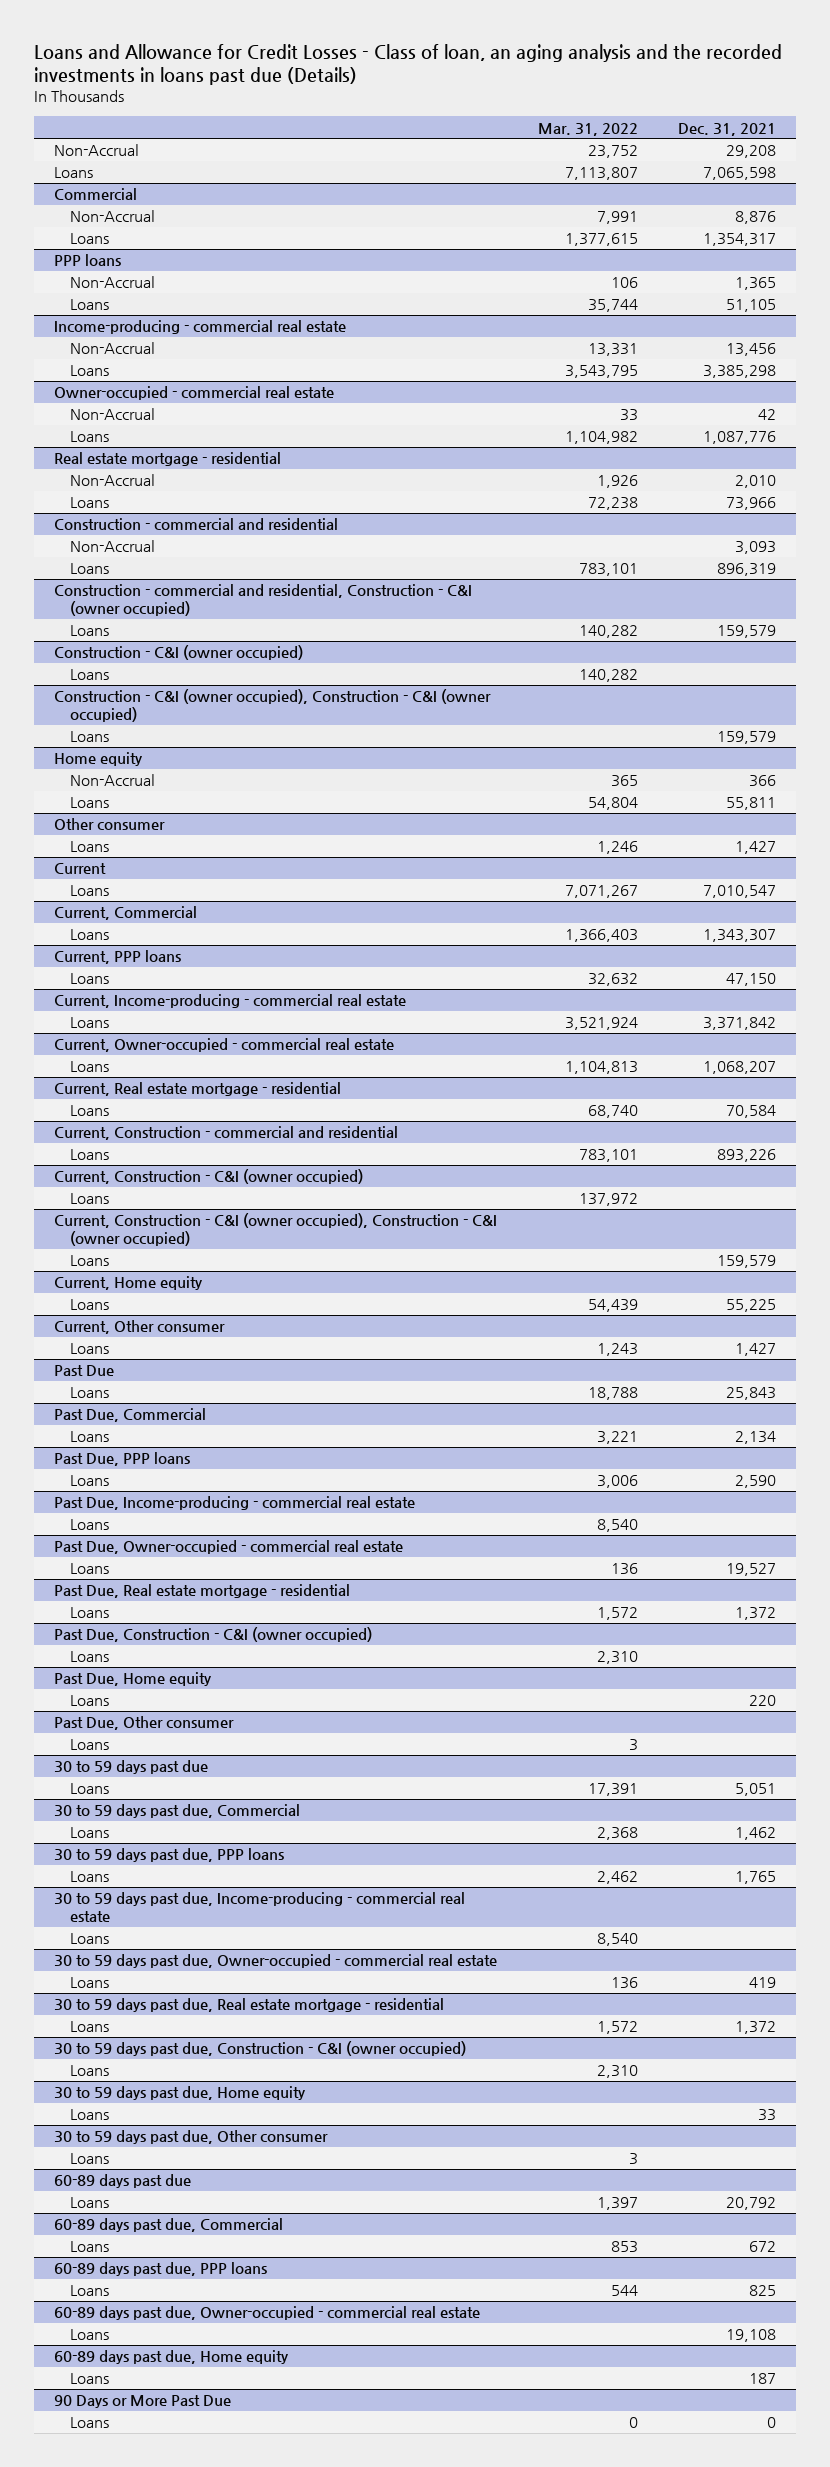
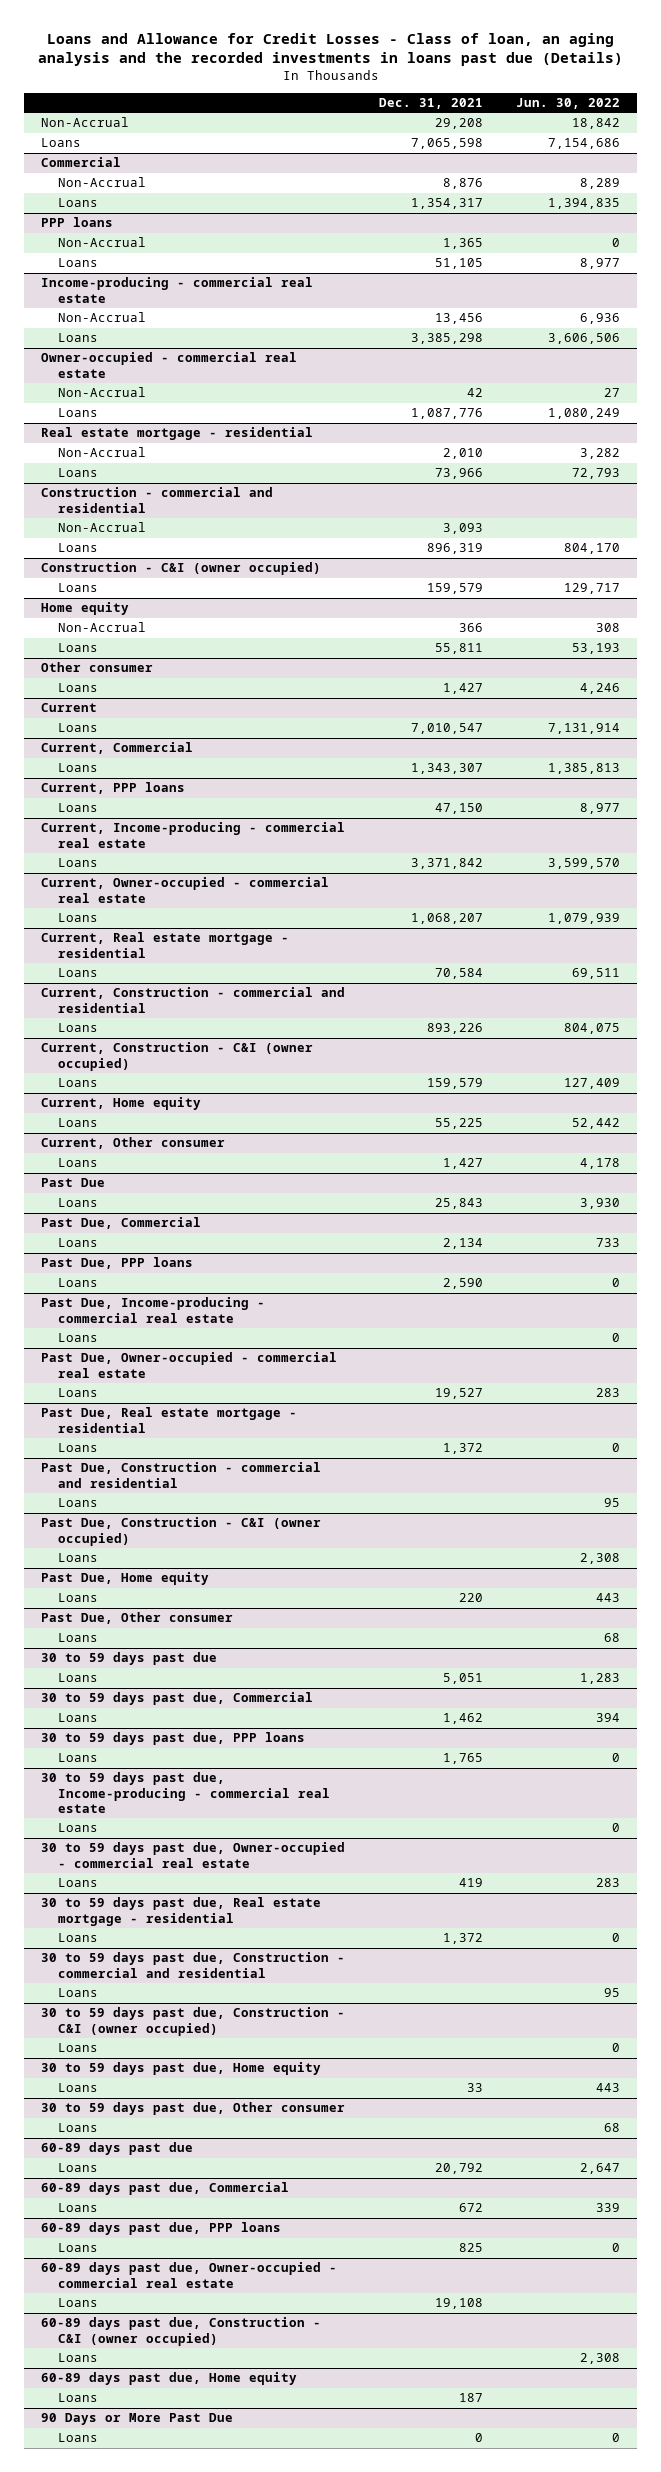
[537,122,638,136] Mar. 31, 2022 -> none
none -> [516,98,621,110] Jun. 30, 2022
[54,584,473,617] Construction - commercial and residential, Construction - C&I (owner occupied) -> none
[69,625,109,637] Loans -> none
[69,669,109,681] Loans -> none
[54,689,492,723] Construction - C&I (owner occupied), Construction - C&I (owner occupied) -> none
[69,1193,109,1205] Loans -> none
[54,1213,498,1247] Current, Construction - C&I (owner occupied), Construction - C&I (owner occupied) -> none
none -> [41,1462,322,1488] Past Due, Construction - commercial and residential
none -> [58,1498,99,1508] Loans
none -> [41,1952,346,1978] 30 to 59 days past due, Construction - commercial and residential
none -> [58,1988,99,1998] Loans
none -> [41,2317,322,2346] 60-89 days past due, Construction - C&I (owner occupied)
none -> [58,2353,99,2363] Loans

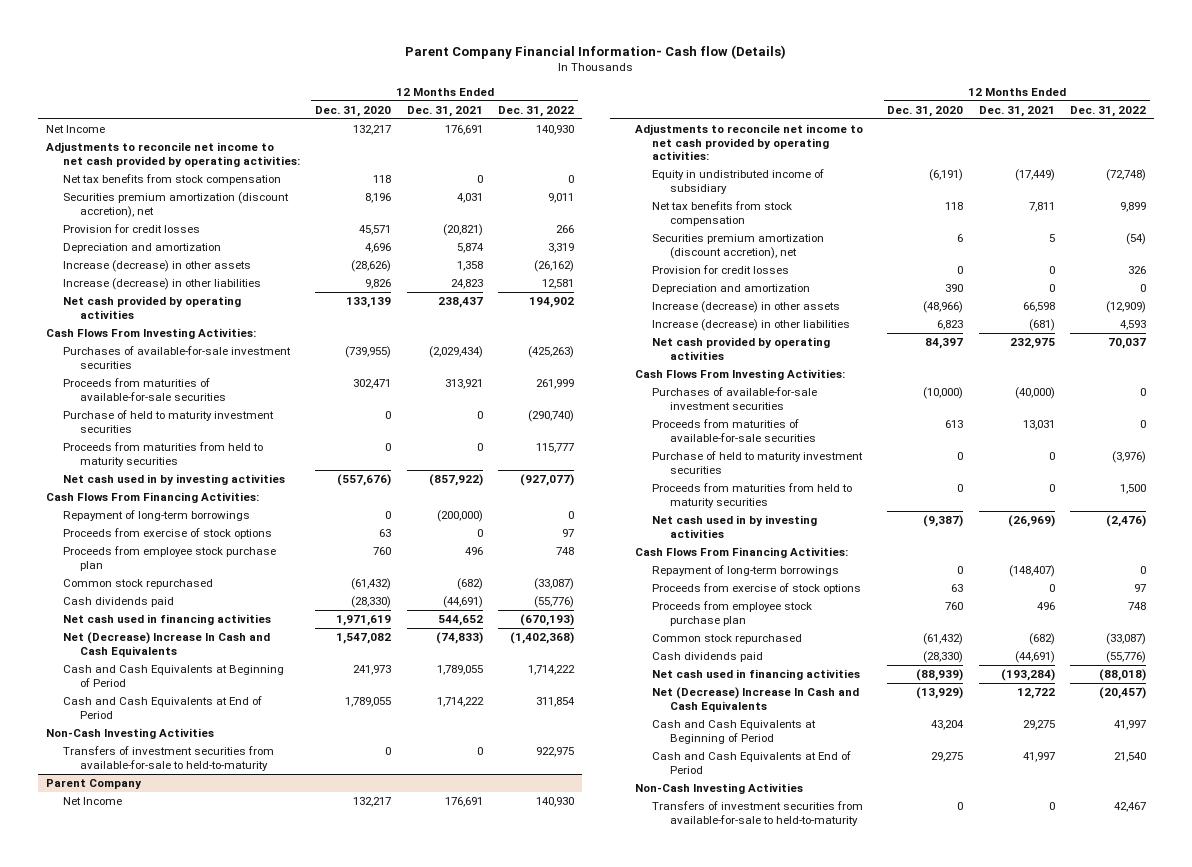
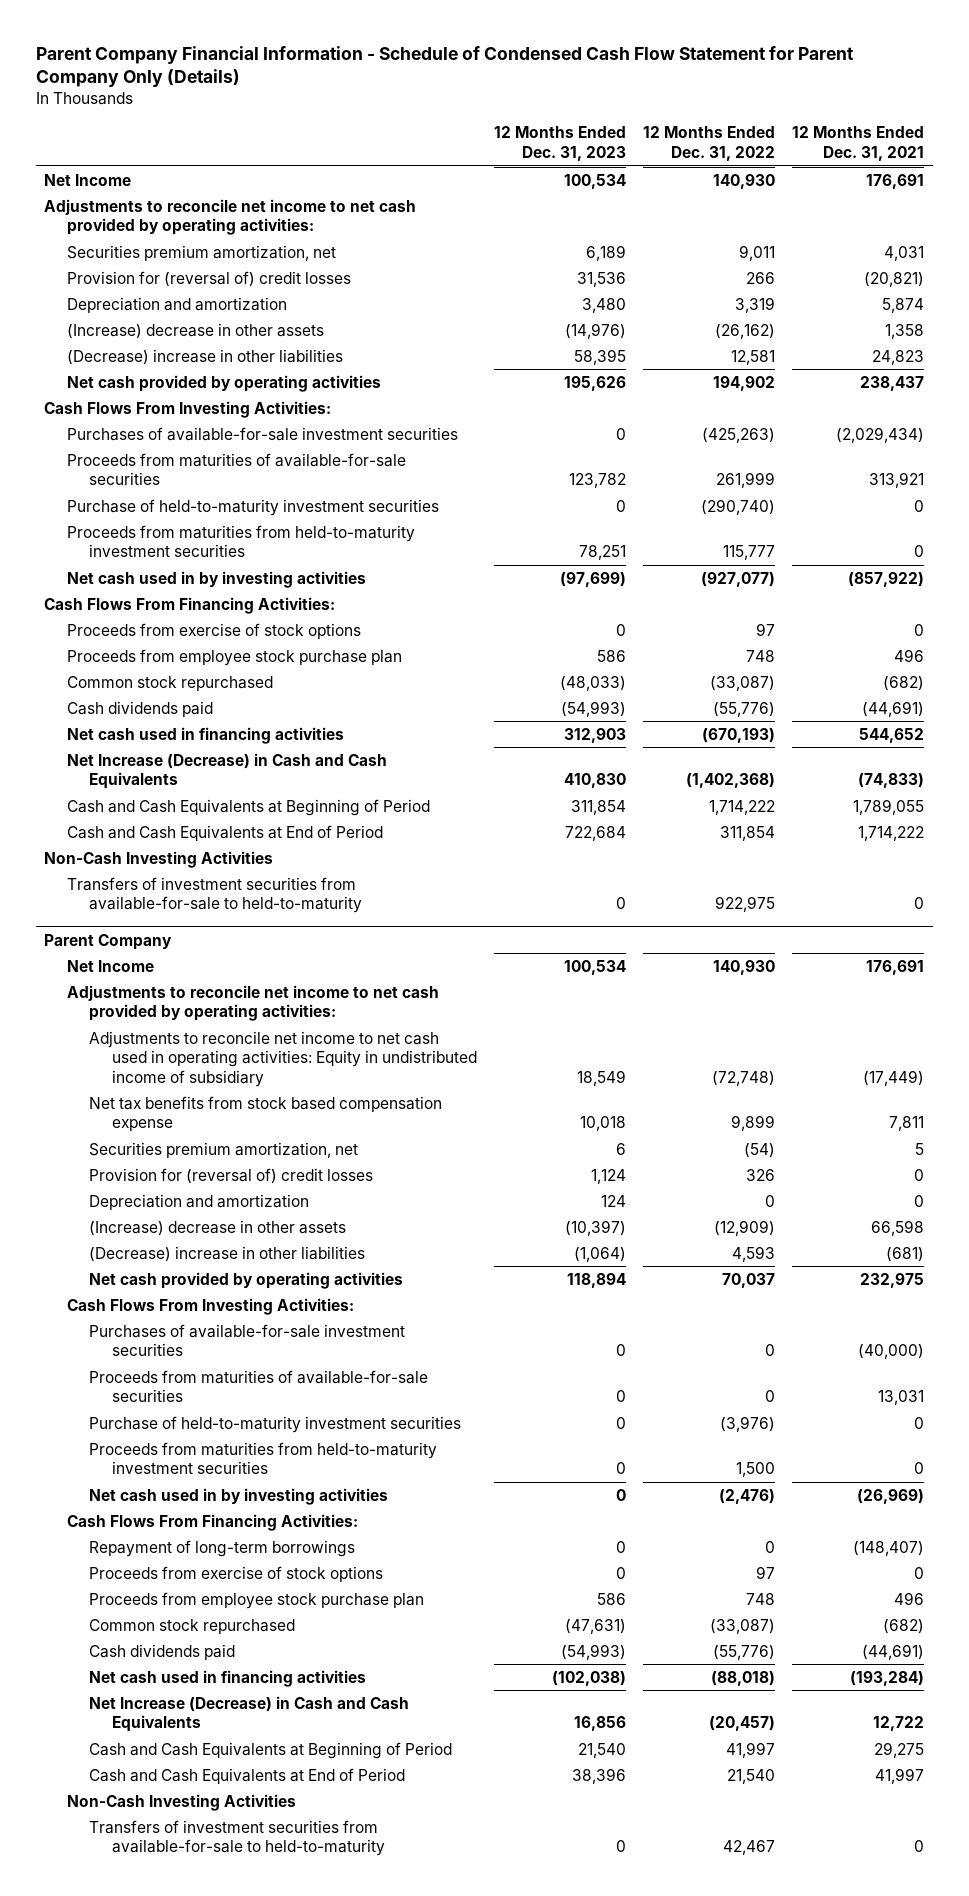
[404,44,786,59] Parent Company Financial Information- Cash flow (Details) -> [35,45,854,88] Parent Company Financial Information - Schedule of Condensed Cash Flow Statement for Parent Company Only (Details)
[315,105,392,117] Dec. 31, 2020 -> none
none -> [493,126,626,161] 12 Months Ended Dec. 31, 2023
[62,174,281,186] Net tax benefits from stock compensation -> none
[62,192,289,218] Securities premium amortization (discount accretion), net -> [66,244,336,261] Securities premium amortization, net
[62,224,200,234] Provision for credit losses -> [66,270,351,287] Provision for (reversal of) credit losses
[62,260,251,273] Increase (decrease) in other assets -> [66,322,324,339] (Increase) decrease in other assets
[62,278,261,291] Increase (decrease) in other liabilities -> [66,348,343,365] (Decrease) increase in other liabilities
[62,410,274,433] Purchase of held to maturity investment securities -> [66,498,439,516] Purchase of held-to-maturity investment securities
[62,442,263,467] Proceeds from maturities from held to maturity securities -> [66,524,415,558] Proceeds from maturities from held-to-maturity investment securities
[62,510,250,522] Repayment of long-term borrowings -> none
[62,632,270,657] Net (Decrease) Increase In Cash and Cash Equivalents -> [66,752,387,790] Net Increase (Decrease) in Cash and Cash Equivalents
[652,169,825,194] Equity in undistributed income of subsidiary -> [89,1030,477,1087] Adjustments to reconcile net income to net cash used in operating activities: Equity in undistributed income of subsidiary
[652,201,793,226] Net tax benefits from stock compensation -> [89,1095,443,1132] Net tax benefits from stock based compensation expense
[652,234,825,259] Securities premium amortization (discount accretion), net -> [89,1141,359,1158] Securities premium amortization, net
[652,265,790,275] Provision for credit losses -> [89,1167,374,1184] Provision for (reversal of) credit losses
[652,301,841,314] Increase (decrease) in other assets -> [89,1219,347,1236] (Increase) decrease in other assets
[652,319,851,332] Increase (decrease) in other liabilities -> [89,1245,366,1262] (Decrease) increase in other liabilities
[652,451,864,474] Purchase of held to maturity investment securities -> [89,1415,462,1433] Purchase of held-to-maturity investment securities
[652,483,853,508] Proceeds from maturities from held to maturity securities -> [89,1441,438,1475] Proceeds from maturities from held-to-maturity investment securities
[652,687,860,712] Net (Decrease) Increase In Cash and Cash Equivalents -> [89,1695,410,1733] Net Increase (Decrease) in Cash and Cash Equivalents

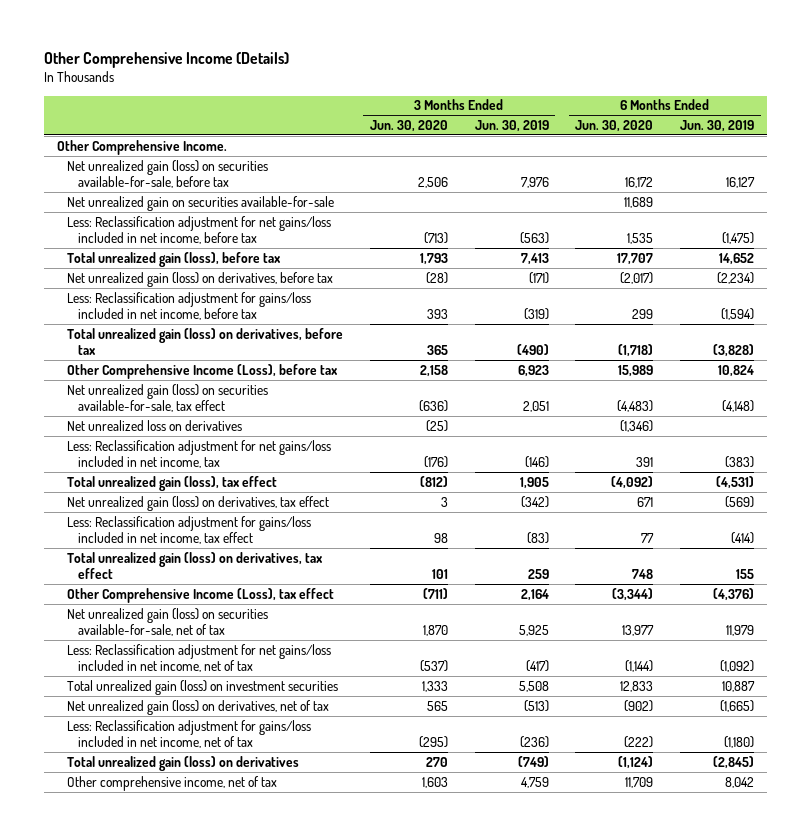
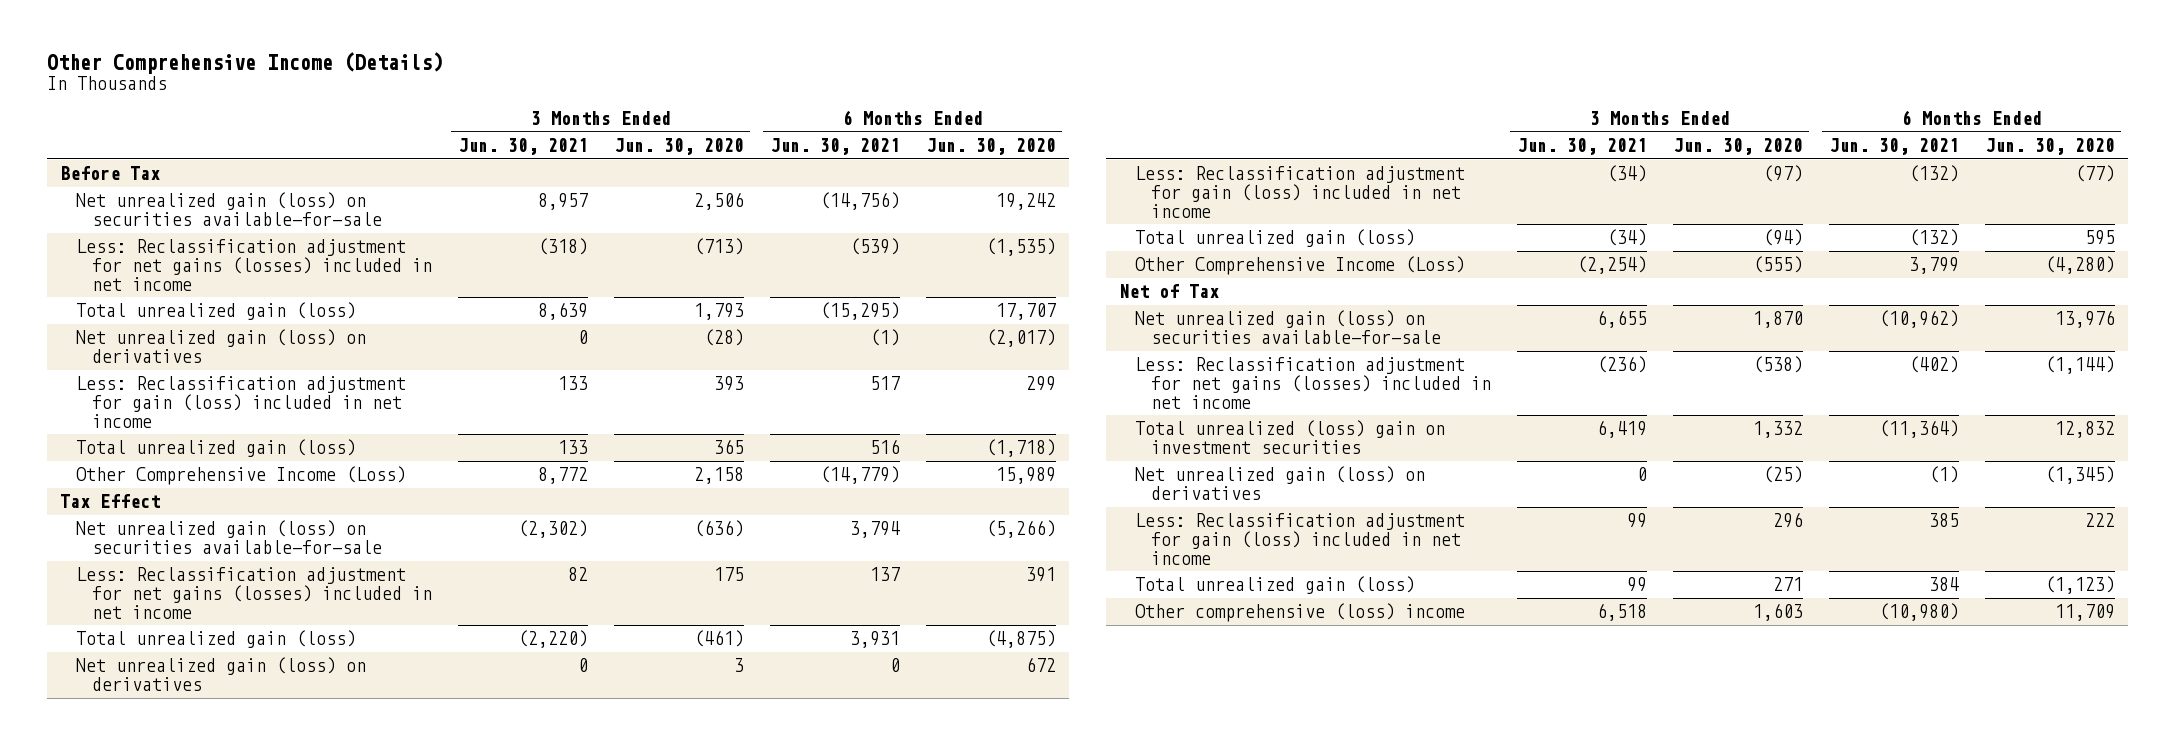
[474,119,549,132] Jun. 30, 2019 -> none
[680,119,755,132] Jun. 30, 2019 -> none
none -> [457,138,588,156] Jun. 30, 2021
none -> [769,138,900,156] Jun. 30, 2021
[56,139,227,155] Other Comprehensive Income. -> none
[67,195,335,211] Net unrealized gain on securities available-for-sale -> none
[67,419,243,431] Net unrealized loss on derivatives -> none
none -> [59,166,160,181] Before Tax
[67,159,269,188] Net unrealized gain (loss) on securities available-for-sale, before tax -> [75,192,382,227] Net unrealized gain (loss) on securities available-for-sale
[625,176,654,188] 16,172 -> [995,193,1056,211] 19,242
[67,215,332,244] Less: Reclassification adjustment for net gains/loss included in net income, before tax -> [75,239,432,291] Less: Reclassification adjustment for net gains (losses) included in net income
[627,232,654,244] 1,535 -> [985,238,1056,257] (1,535)
[67,251,282,267] Total unrealized gain (loss), before tax -> [75,302,356,321] Total unrealized gain (loss)
[67,271,334,287] Net unrealized gain (loss) on derivatives, before tax -> [75,329,366,364] Net unrealized gain (loss) on derivatives
[67,291,312,320] Less: Reclassification adjustment for gains/loss included in net income, before tax -> [75,376,406,428] Less: Reclassification adjustment for gain (loss) included in net income
[67,327,344,355] Total unrealized gain (loss) on derivatives, before tax -> [75,439,356,458] Total unrealized gain (loss)
[67,363,339,379] Other Comprehensive Income (Loss), before tax -> [75,466,406,486] Other Comprehensive Income (Loss)
none -> [59,494,160,509] Tax Effect
[67,383,269,412] Net unrealized gain (loss) on securities available-for-sale, tax effect -> [75,520,382,555] Net unrealized gain (loss) on securities available-for-sale
[617,399,654,412] (4,483) -> [985,520,1056,539] (5,266)
[67,439,332,468] Less: Reclassification adjustment for net gains/loss included in net income, tax -> [75,567,432,619] Less: Reclassification adjustment for net gains (losses) included in net income
[424,455,449,468] (176) -> [713,567,744,582] 175
[67,475,278,491] Total unrealized gain (loss), tax effect -> [75,630,356,649] Total unrealized gain (loss)
[420,475,449,487] (812) -> [693,630,744,648] (461)
[611,475,654,489] (4,092) -> [985,630,1056,649] (4,875)
[67,495,330,511] Net unrealized gain (loss) on derivatives, tax effect -> [75,657,366,692] Net unrealized gain (loss) on derivatives
[637,496,654,507] 671 -> [1025,657,1056,673] 672
[67,515,312,544] Less: Reclassification adjustment for gains/loss included in net income, tax effect -> [1134,166,1465,218] Less: Reclassification adjustment for gain (loss) included in net income
[434,532,449,543] 98 -> [1762,165,1803,183] (97)
[641,532,655,543] 77 -> [2074,165,2115,183] (77)
[67,551,324,579] Total unrealized gain (loss) on derivatives, tax effect -> [1134,229,1415,248] Total unrealized gain (loss)
[432,568,449,579] 101 -> [1762,229,1803,247] (94)
[632,568,654,579] 748 -> [2084,230,2115,246] 595
[67,587,335,603] Other Comprehensive Income (Loss), tax effect -> [1134,256,1465,276] Other Comprehensive Income (Loss)
[423,587,449,599] (711) -> [1752,256,1803,274] (555)
[612,587,654,601] (3,344) -> [2044,256,2115,275] (4,280)
none -> [1118,284,1219,299] Net of Tax
[67,607,269,636] Net unrealized gain (loss) on securities available-for-sale, net of tax -> [1134,310,1441,345] Net unrealized gain (loss) on securities available-for-sale
[622,624,655,636] 13,977 -> [2054,310,2115,329] 13,976
[67,643,332,672] Less: Reclassification adjustment for net gains/loss included in net income, net of tax -> [1134,357,1491,409] Less: Reclassification adjustment for net gains (losses) included in net income
[420,659,449,672] (537) -> [1752,356,1803,374] (538)
[67,679,339,695] Total unrealized gain (loss) on investment securities -> [1134,420,1445,455] Total unrealized (loss) gain on investment securities
[422,680,449,692] 1,333 -> [1752,421,1803,439] 1,332
[620,680,654,692] 12,833 -> [2054,421,2115,439] 12,832
[67,699,330,715] Net unrealized gain (loss) on derivatives, net of tax -> [1134,466,1425,501] Net unrealized gain (loss) on derivatives
[427,700,449,711] 565 -> [1762,466,1803,484] (25)
[624,699,654,712] (902) -> [2044,466,2115,485] (1,345)
[67,719,312,748] Less: Reclassification adjustment for gains/loss included in net income, net of tax -> [1134,513,1465,565] Less: Reclassification adjustment for gain (loss) included in net income
[419,735,449,748] (295) -> [1772,512,1803,529] 296
[624,735,654,748] (222) -> [2084,513,2115,528] 222
[67,755,300,771] Total unrealized gain (loss) on derivatives -> [1134,576,1415,595] Total unrealized gain (loss)
[426,756,449,767] 270 -> [1772,577,1803,592] 271
[618,755,654,769] (1,124) -> [2044,576,2115,595] (1,123)
[67,775,278,791] Other comprehensive income, net of tax -> [1134,603,1465,623] Other comprehensive (loss) income

